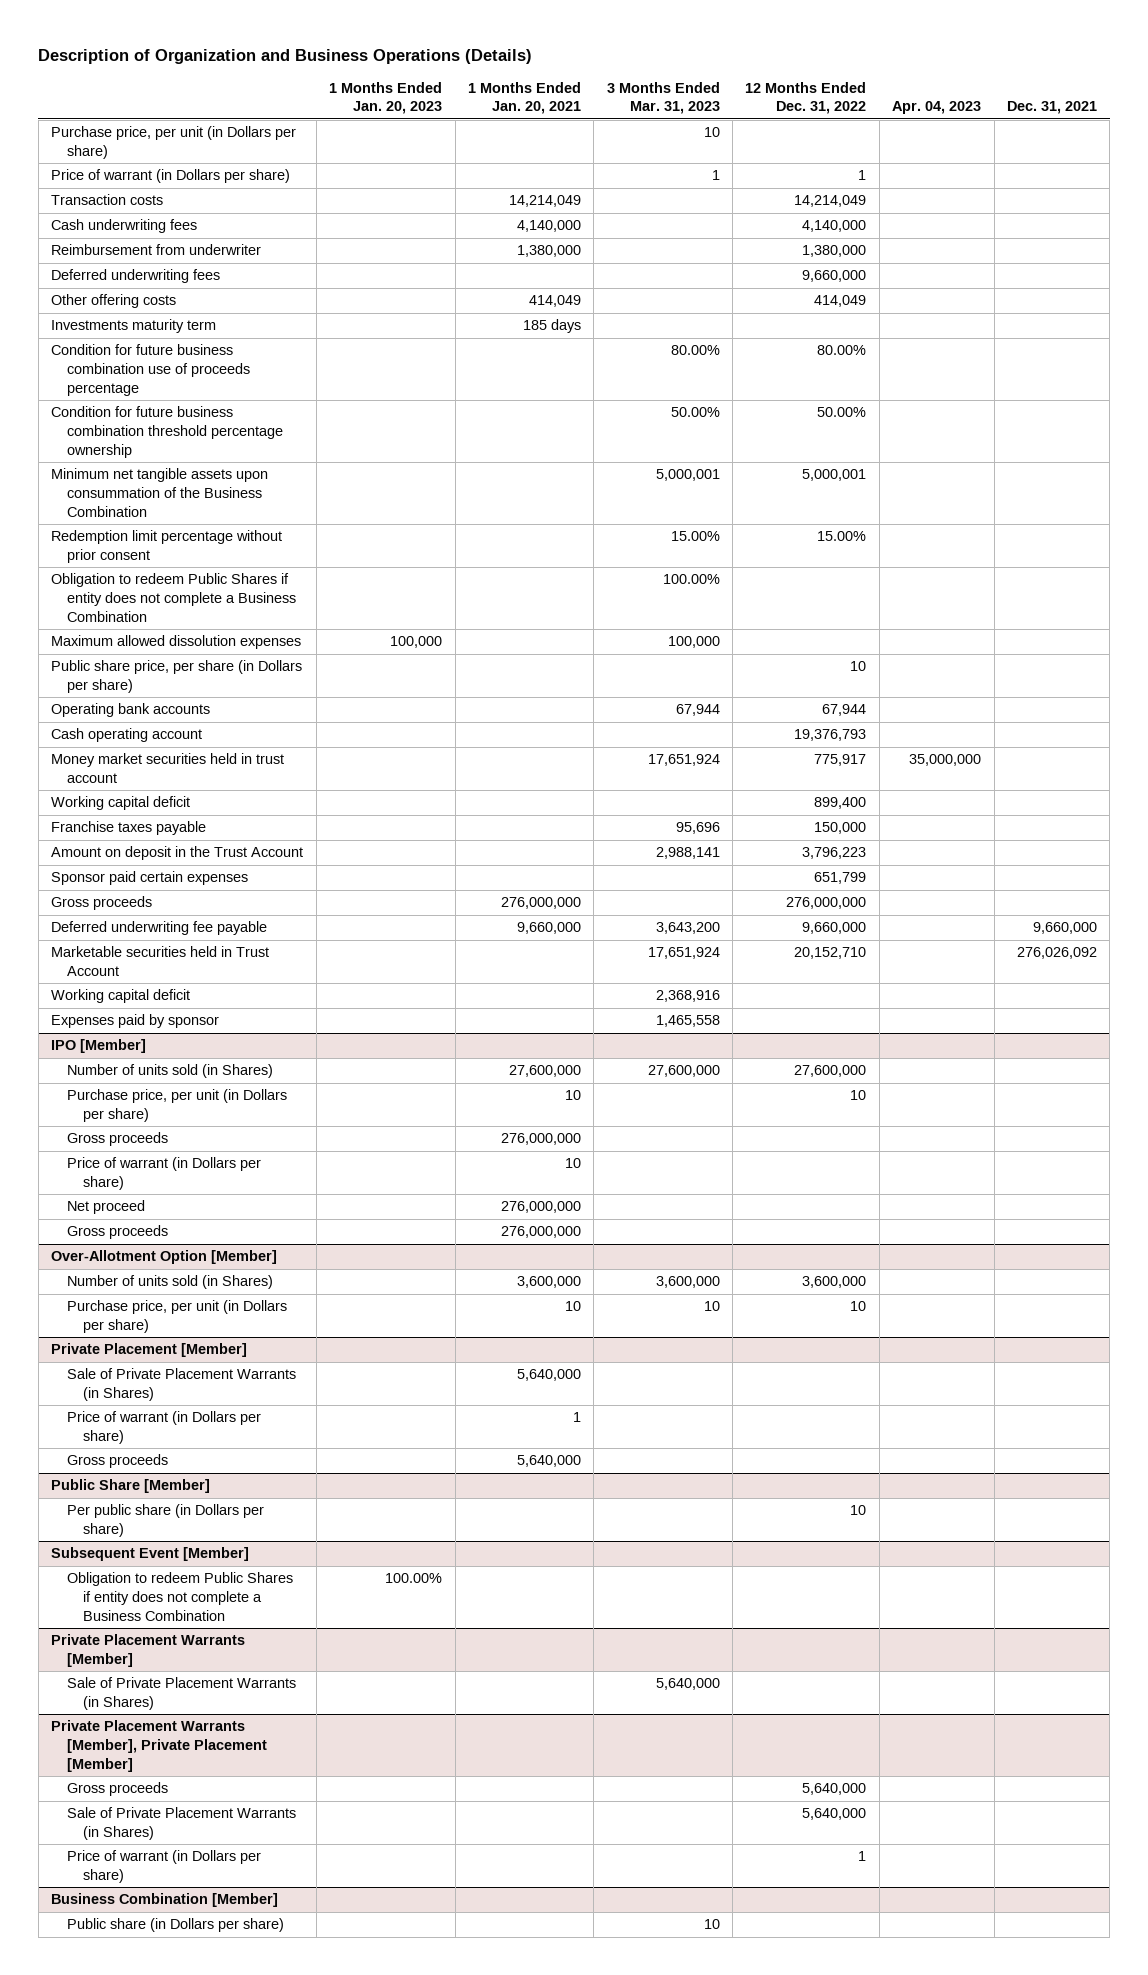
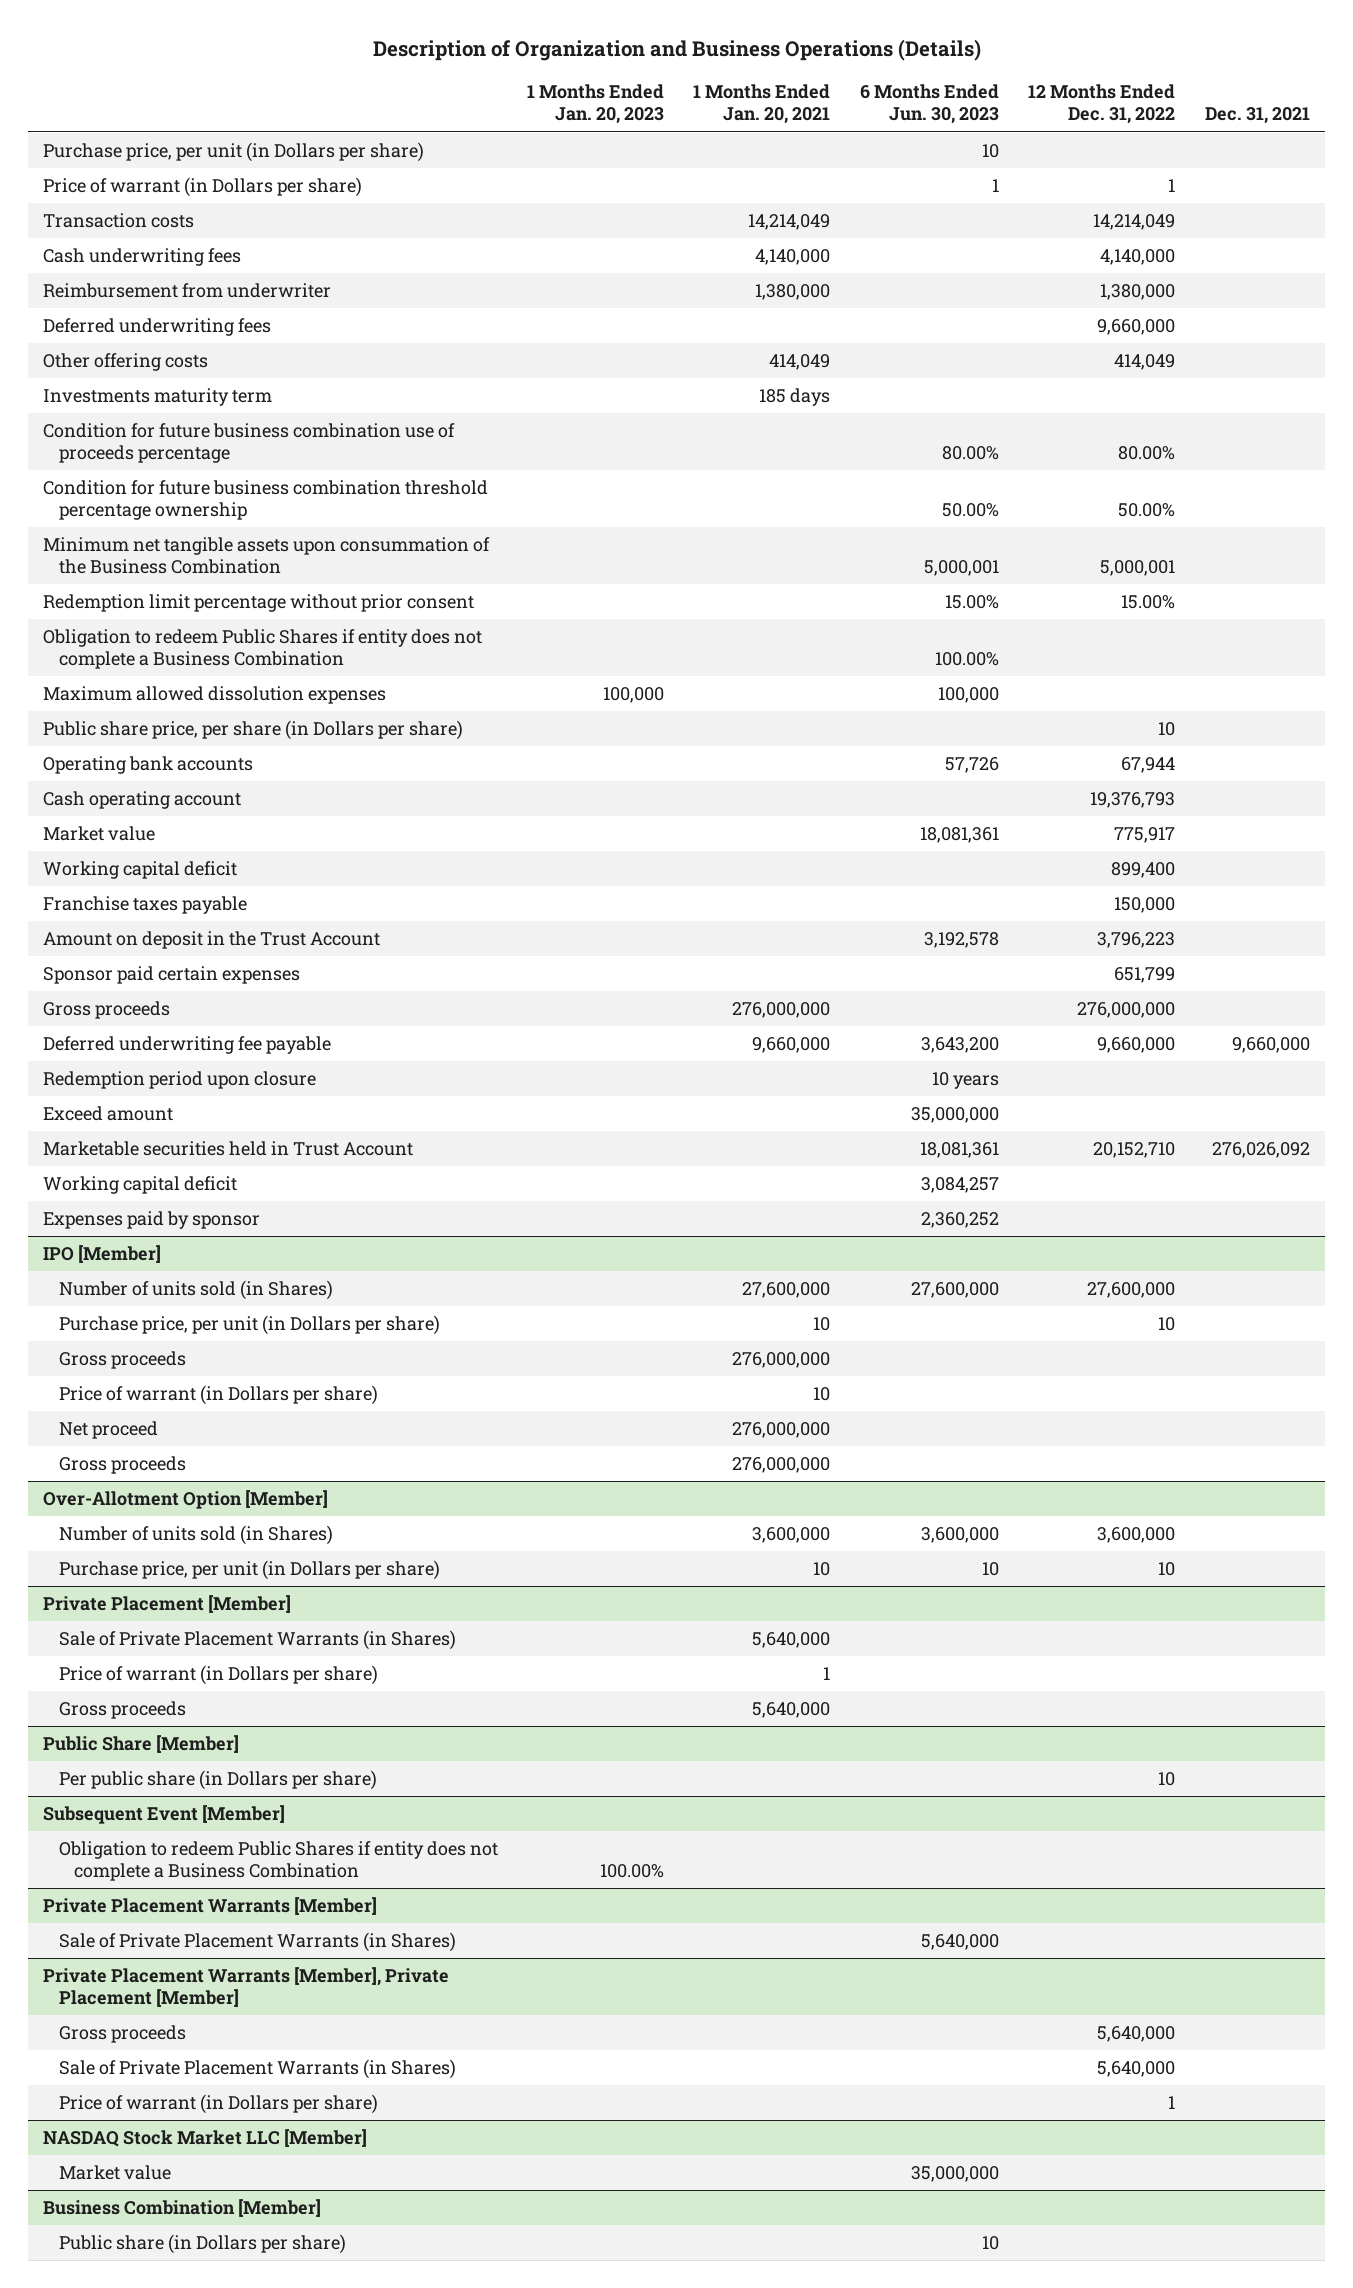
[606,81,720,115] 3 Months Ended Mar. 31, 2023 -> none
[892,101,982,115] Apr. 04, 2023 -> none
none -> [859,84,999,125] 6 Months Ended Jun. 30, 2023
[51,753,285,784] Money market securities held in trust account -> [43,826,156,842] Market value
none -> [43,1071,317,1090] Redemption period upon closure
none -> [43,1106,174,1122] Exceed amount
none -> [43,2129,368,2148] NASDAQ Stock Market LLC [Member]
none -> [58,2165,171,2181] Market value

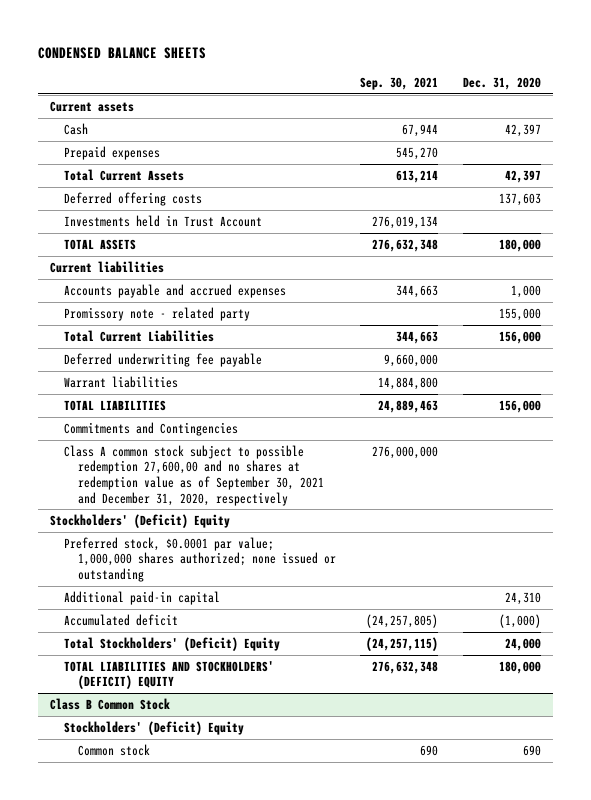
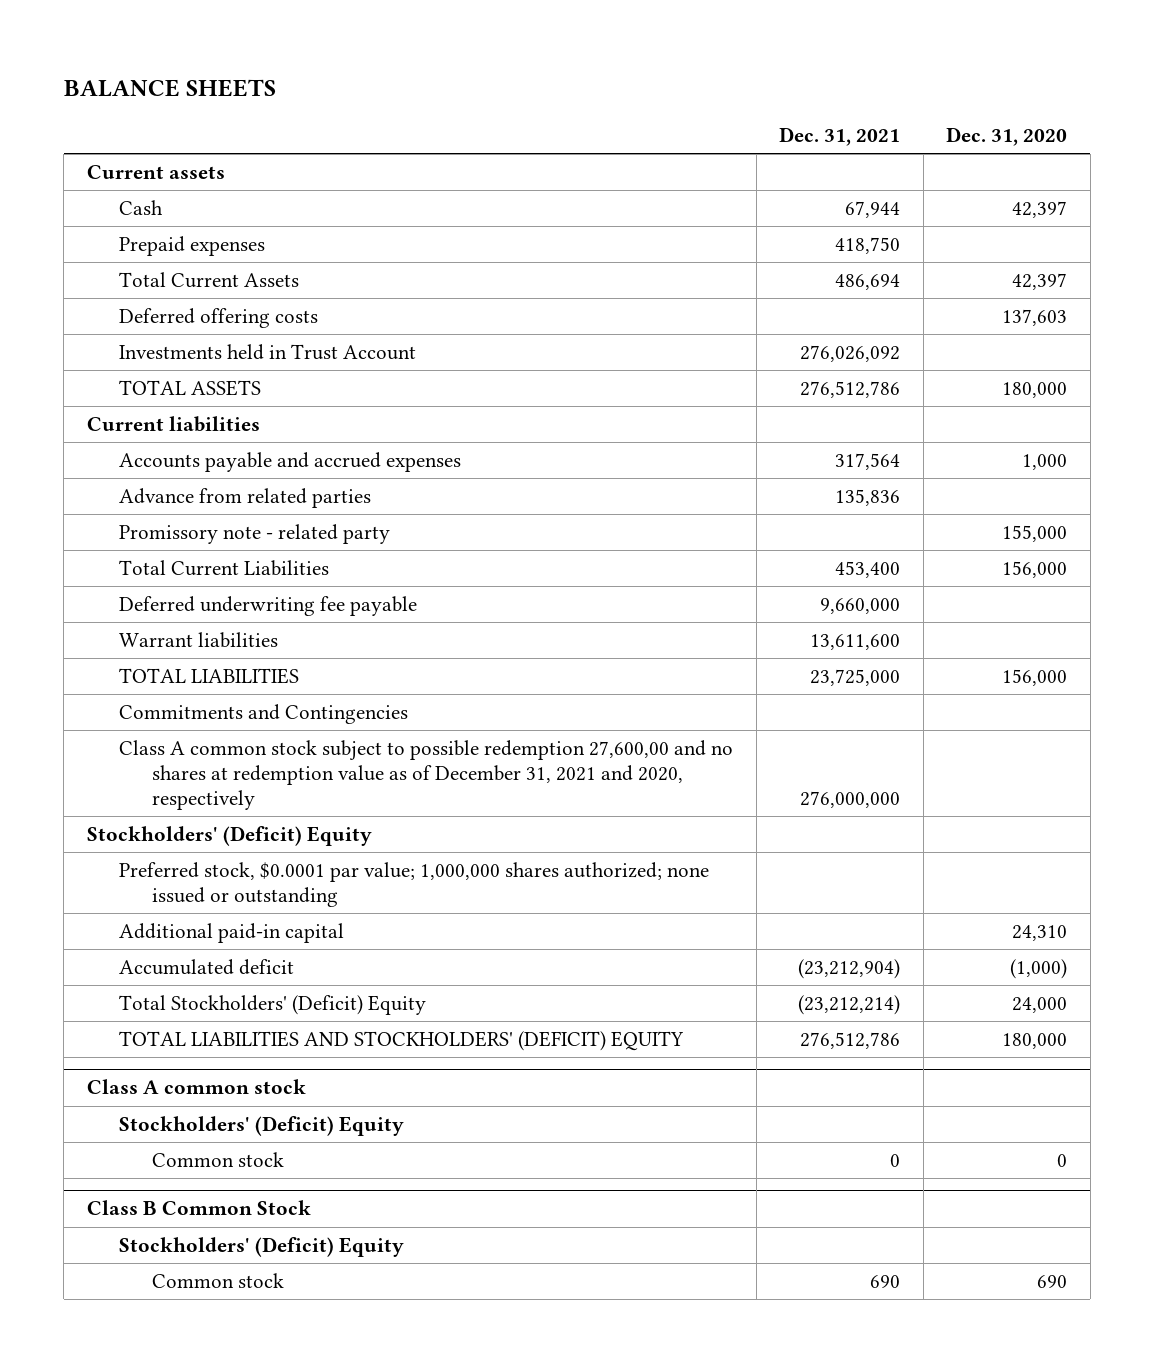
[38,47,207,60] CONDENSED BALANCE SHEETS -> [63,79,276,98] BALANCE SHEETS
[360,76,439,90] Sep. 30, 2021 -> none
none -> [779,126,901,146] Dec. 31, 2021
none -> [119,487,372,508] Advance from related parties
[64,444,324,506] Class A common stock subject to possible redemption 27,600,00 and no shares at redemption value as of September 30, 2021 and December 31, 2020, respectively -> [119,739,734,811] Class A common stock subject to possible redemption 27,600,00 and no shares at redemption value as of December 31, 2021 and 2020, respectively
none -> [86,1079,306,1095] Class A common stock
none -> [119,1115,405,1136] Stockholders' (Deficit) Equity
none -> [151,1151,284,1167] Common stock

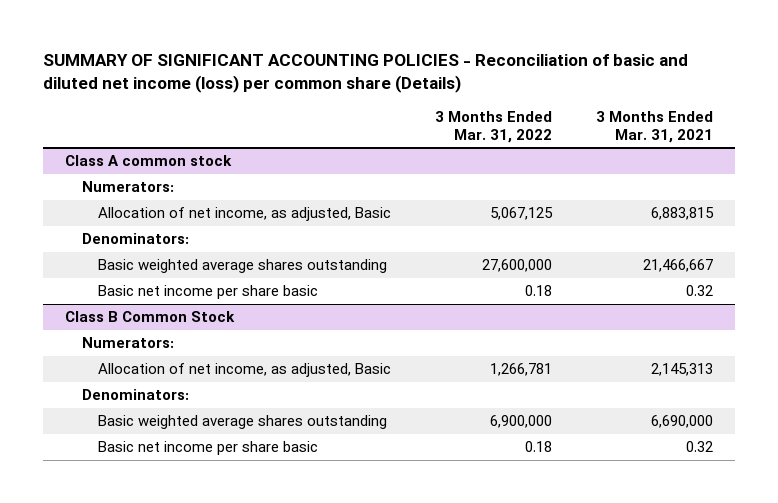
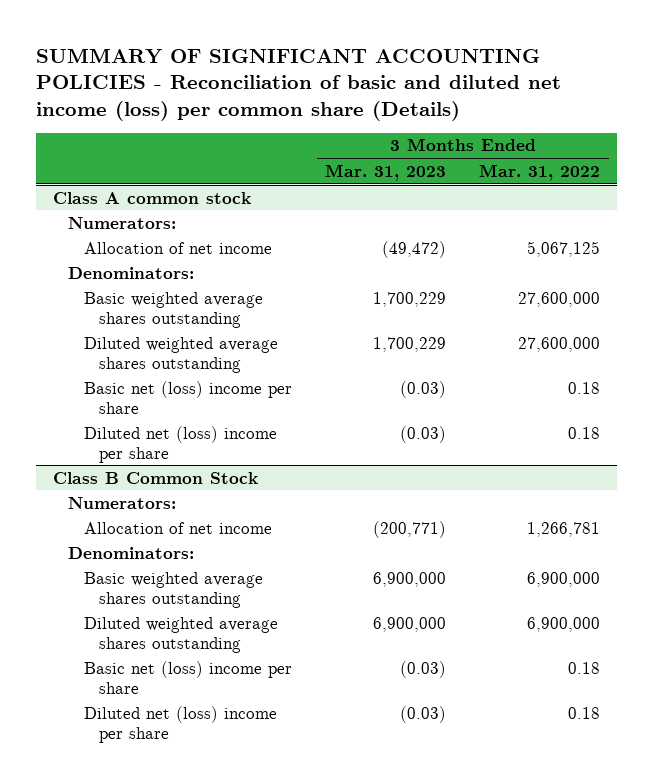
[595,111,713,143] 3 Months Ended Mar. 31, 2021 -> none
none -> [324,163,446,181] Mar. 31, 2023
[98,207,392,222] Allocation of net income, as adjusted, Basic -> [83,241,272,254] Allocation of net income
none -> [83,336,278,373] Diluted weighted average shares outstanding
[98,285,319,300] Basic net income per share basic -> [83,380,292,414] Basic net (loss) income per share
none -> [83,425,277,463] Diluted net (loss) income per share
[98,363,392,378] Allocation of net income, as adjusted, Basic -> [83,521,272,534] Allocation of net income
none -> [83,616,278,653] Diluted weighted average shares outstanding
[98,441,319,456] Basic net income per share basic -> [83,660,292,694] Basic net (loss) income per share
none -> [83,705,277,743] Diluted net (loss) income per share

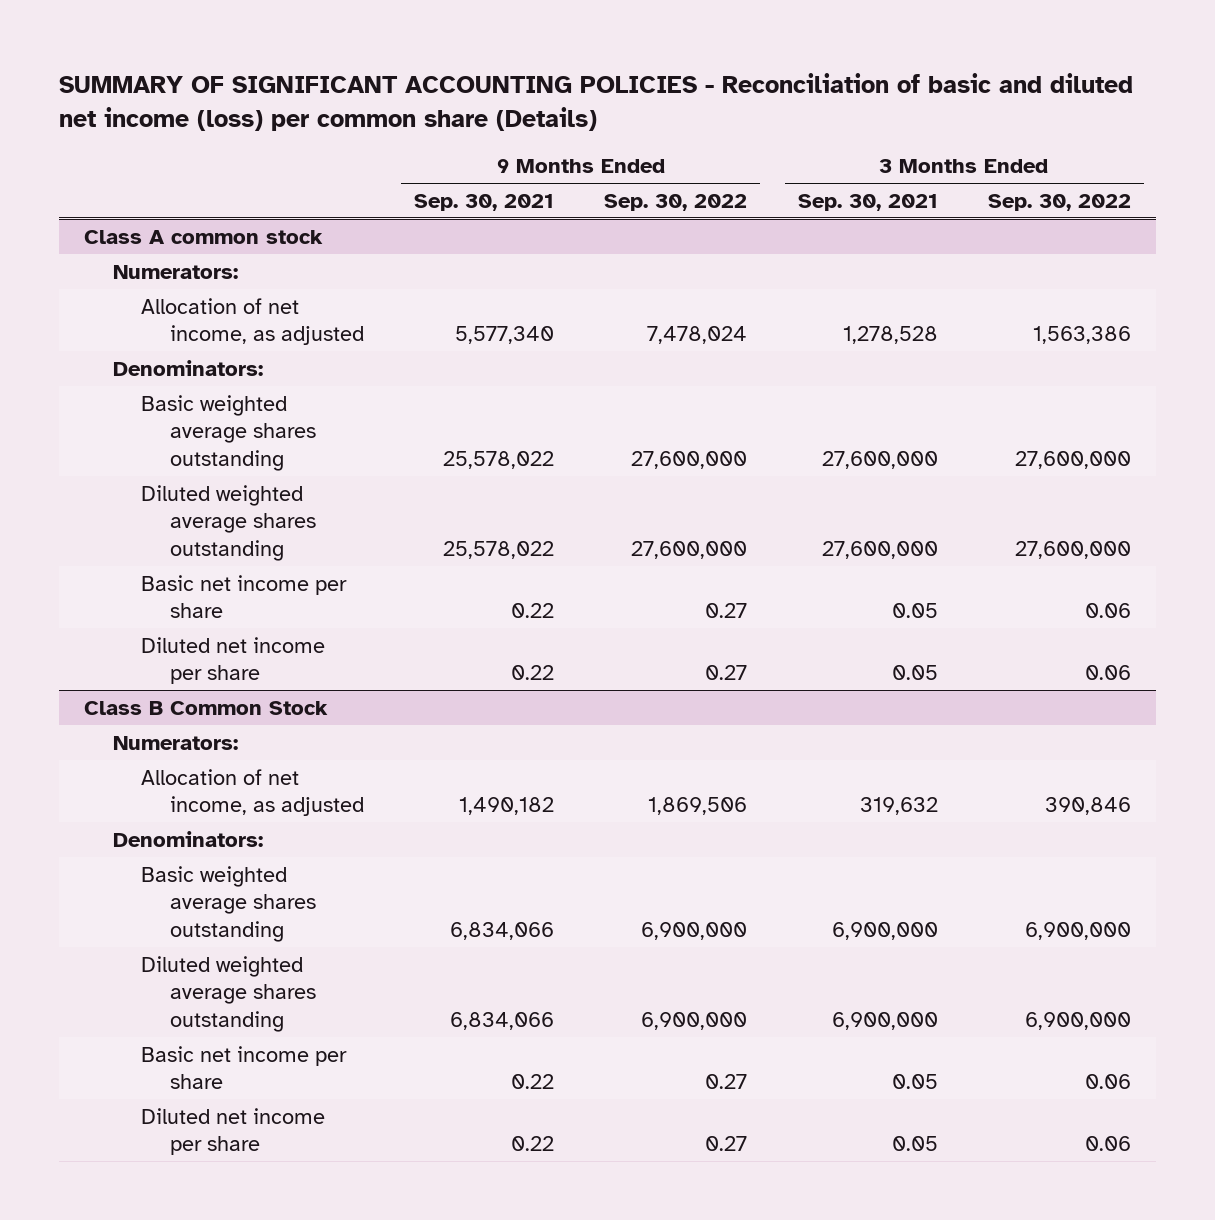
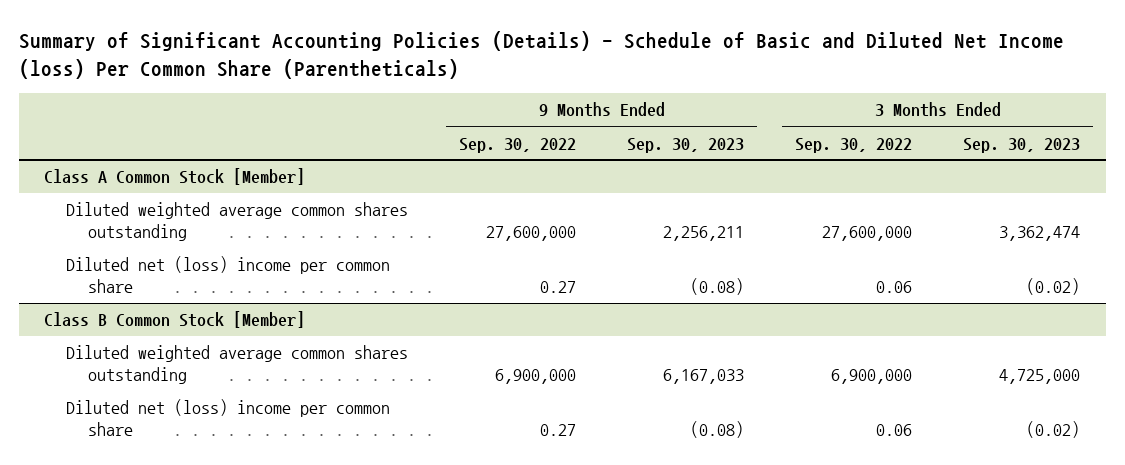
[59,72,1134,131] SUMMARY OF SIGNIFICANT ACCOUNTING POLICIES - Reconciliation of basic and diluted net income (loss) per common share (Details) -> [18,30,1064,79] Summary of Significant Accounting Policies (Details) - Schedule of Basic and Diluted Net Income (loss) Per Common Share (Parentheticals)
[414,193,555,211] Sep. 30, 2021 -> none
[797,193,938,211] Sep. 30, 2021 -> none
none -> [627,137,745,153] Sep. 30, 2023
none -> [963,137,1081,153] Sep. 30, 2023
[112,264,238,279] Numerators: -> none
[141,297,364,346] Allocation of net income, as adjusted -> none
[112,359,263,376] Denominators: -> none
[141,394,316,472] Basic weighted average shares outstanding -> none
[141,574,348,619] Basic net income per share -> none
[112,735,238,750] Numerators: -> none
[141,768,364,817] Allocation of net income, as adjusted -> none
[112,830,263,847] Denominators: -> none
[141,865,316,943] Basic weighted average shares outstanding -> none
[141,1045,348,1090] Basic net income per share -> none
[84,229,324,244] Class A common stock -> [44,168,306,186] Class A Common Stock [Member]
[141,484,316,562] Diluted weighted average shares outstanding -> [66,202,409,242] Diluted weighted average common shares outstanding
[141,636,326,685] Diluted net income per share -> [66,256,391,294] Diluted net (loss) income per common share
[84,700,329,715] Class B Common Stock -> [44,311,306,329] Class B Common Stock [Member]
[141,955,316,1033] Diluted weighted average shares outstanding -> [66,345,409,385] Diluted weighted average common shares outstanding
[141,1107,326,1156] Diluted net income per share -> [66,399,391,437] Diluted net (loss) income per common share

